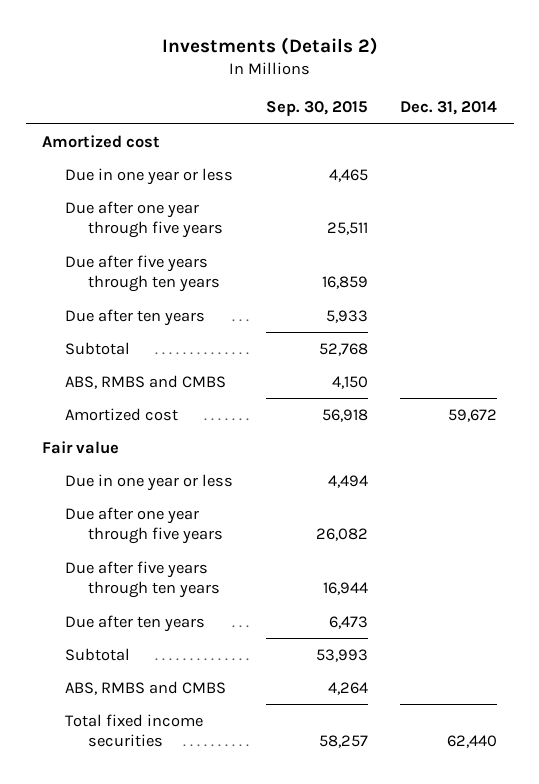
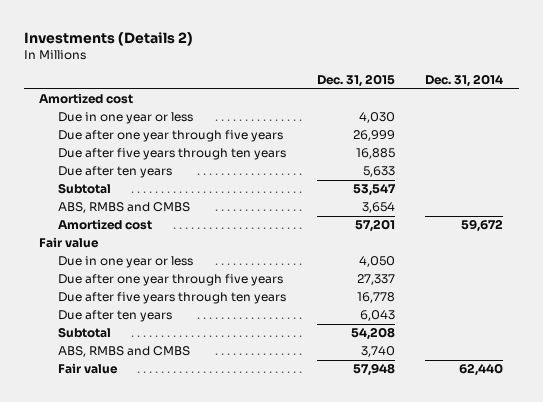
[265,101,368,117] Sep. 30, 2015 -> none
none -> [316,74,395,88] Dec. 31, 2015
[64,713,203,748] Total fixed income securities -> [58,363,119,375] Fair value

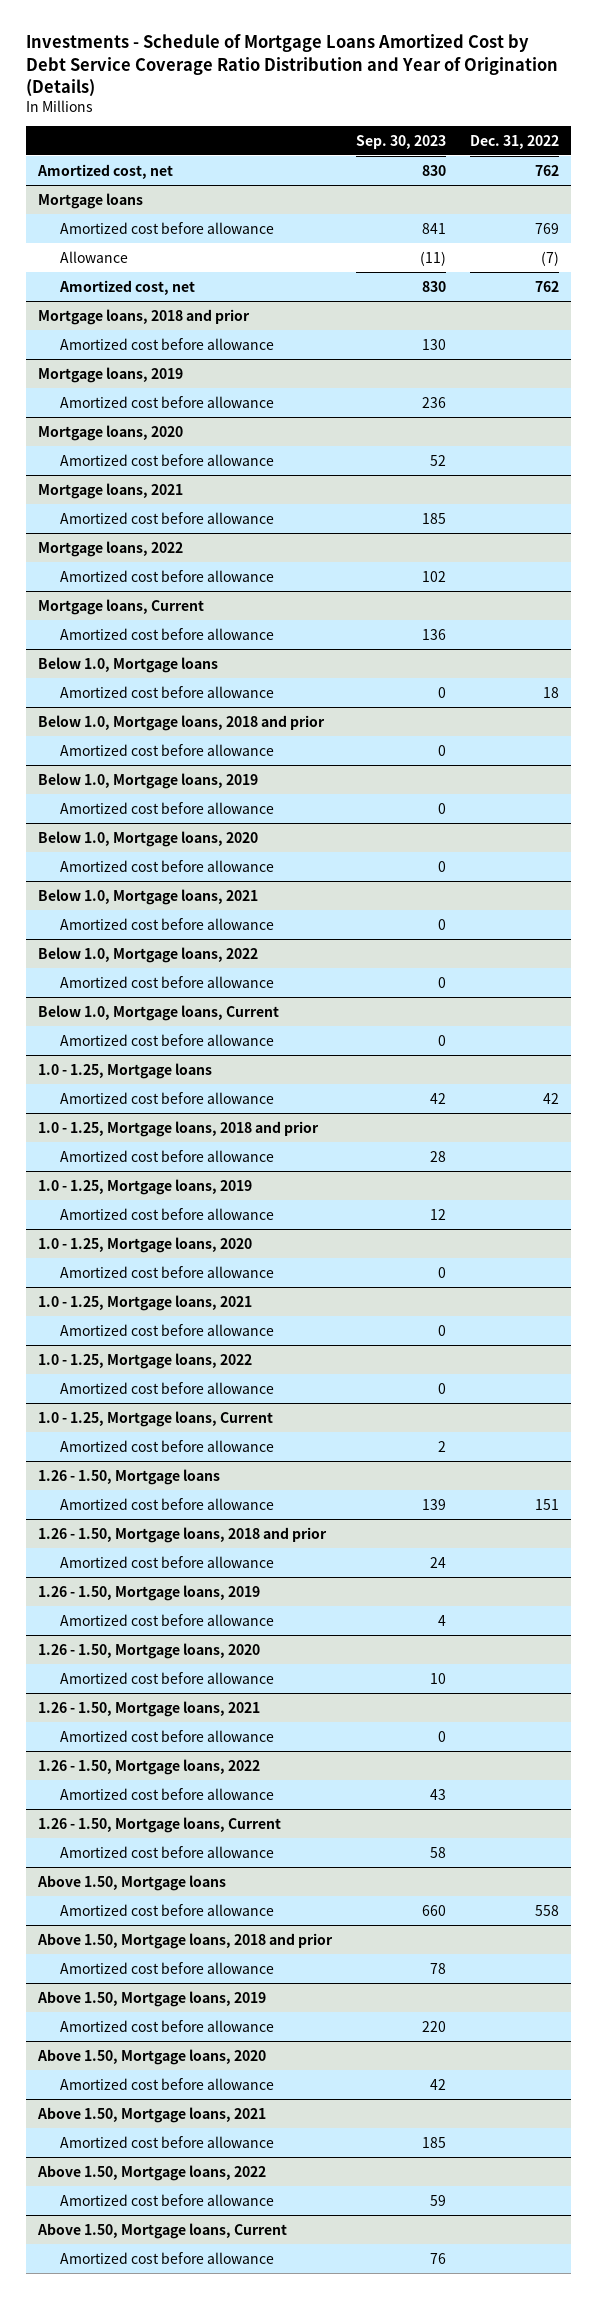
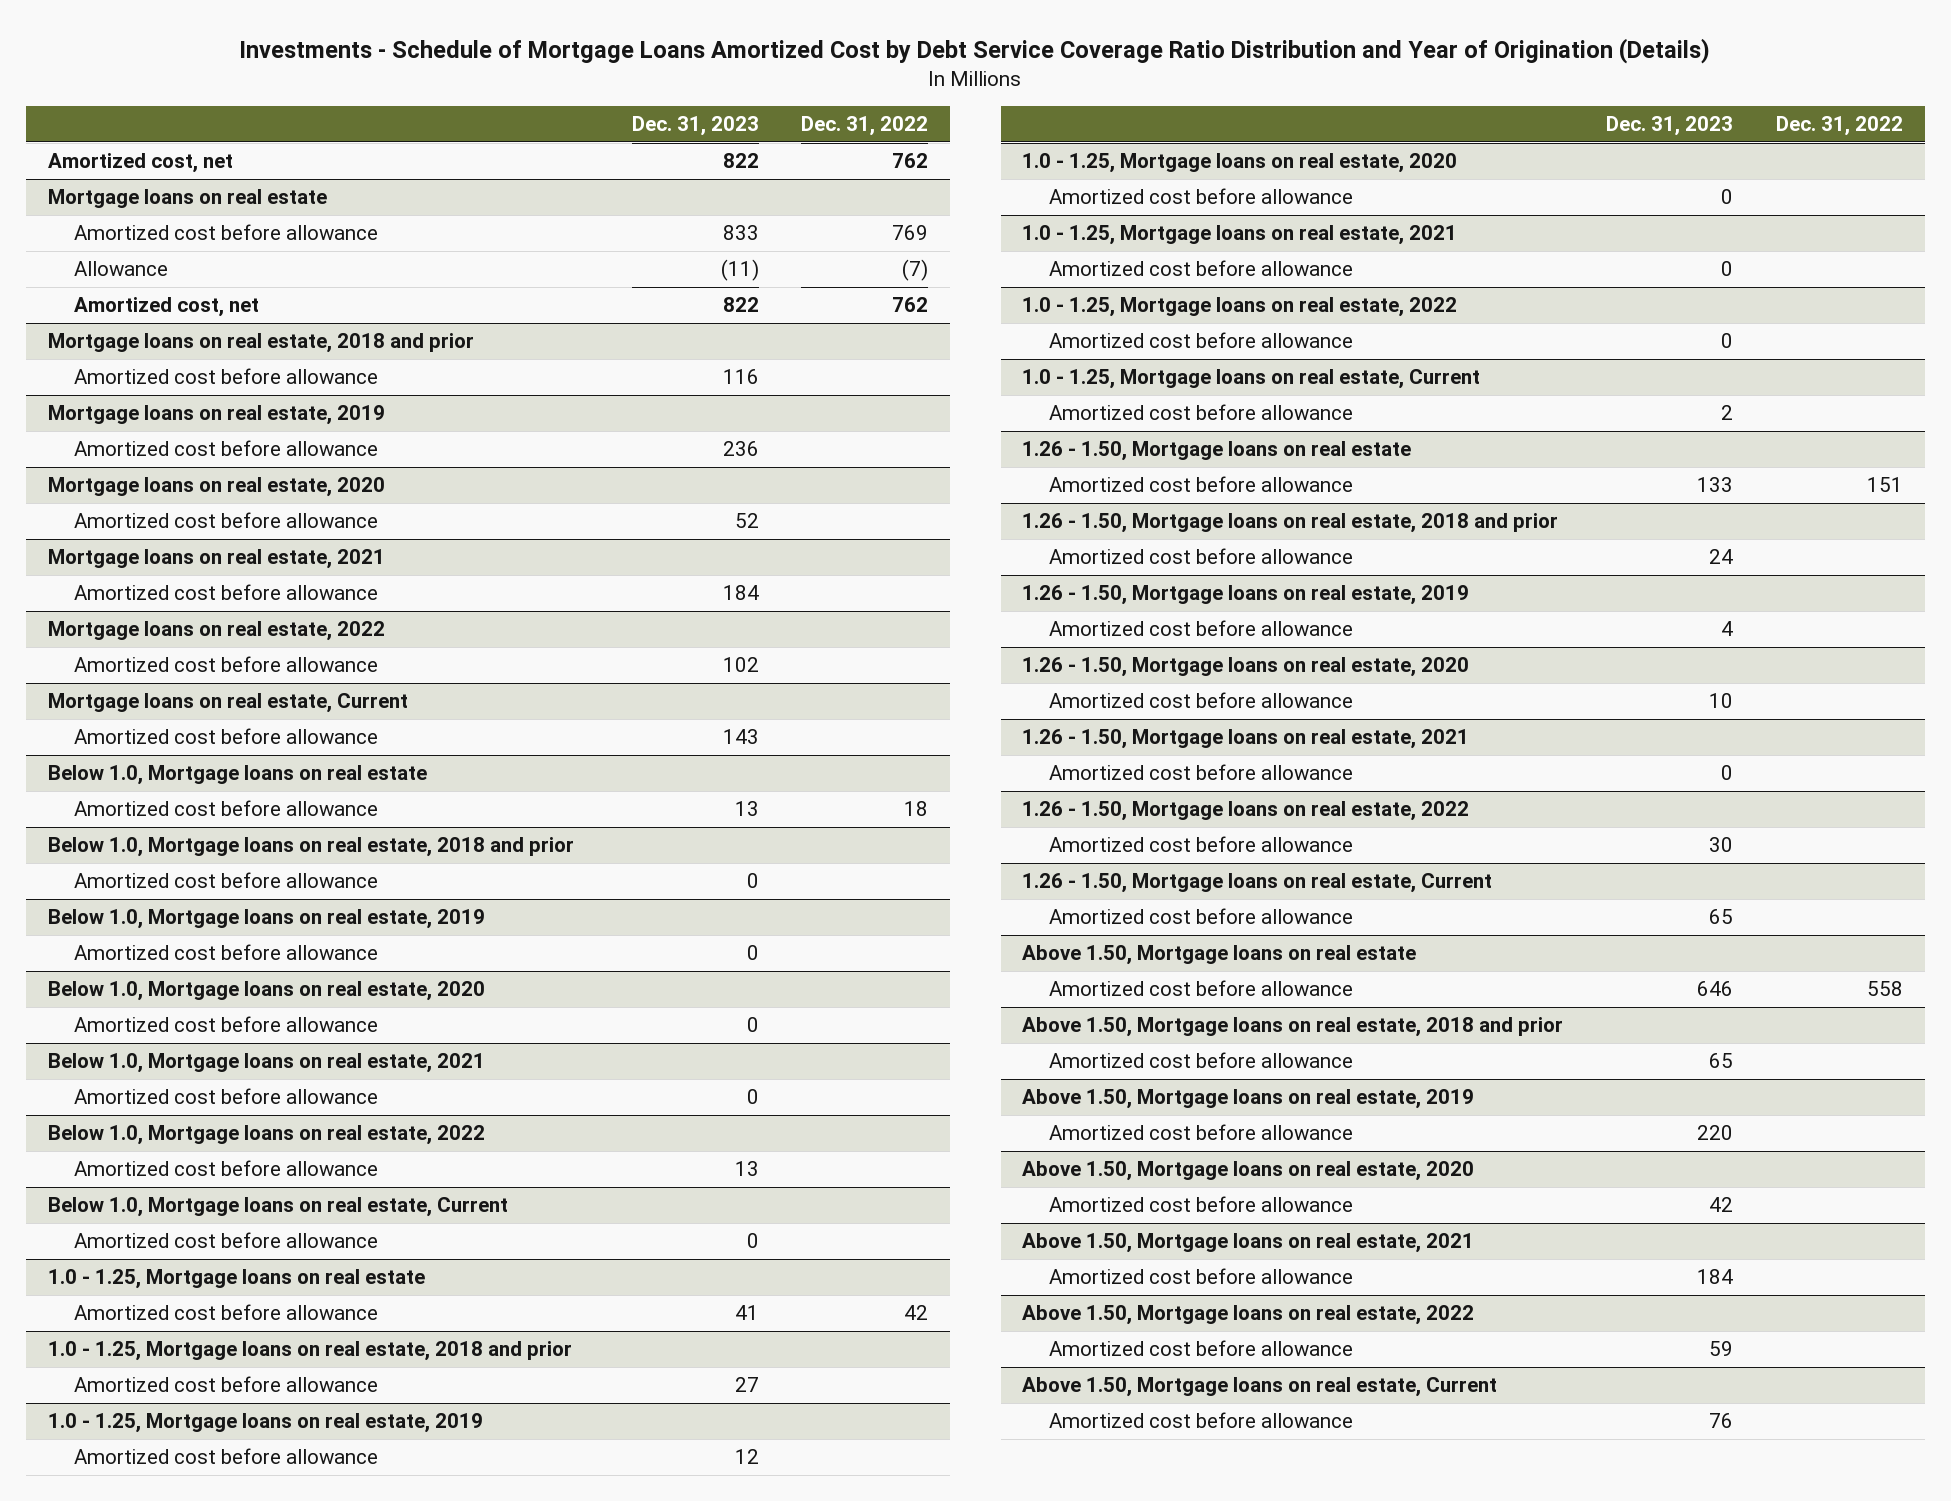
[356,134,447,149] Sep. 30, 2023 -> none
none -> [631,116,759,137] Dec. 31, 2023
[38,192,144,209] Mortgage loans -> [47,189,327,209] Mortgage loans on real estate
[38,308,251,325] Mortgage loans, 2018 and prior -> [47,333,474,354] Mortgage loans on real estate, 2018 and prior
[38,366,184,383] Mortgage loans, 2019 -> [47,405,385,426] Mortgage loans on real estate, 2019
[38,424,184,441] Mortgage loans, 2020 -> [47,477,385,498] Mortgage loans on real estate, 2020
[38,482,184,499] Mortgage loans, 2021 -> [47,549,385,570] Mortgage loans on real estate, 2021
[38,540,184,557] Mortgage loans, 2022 -> [47,621,385,642] Mortgage loans on real estate, 2022
[38,598,205,615] Mortgage loans, Current -> [47,693,408,714] Mortgage loans on real estate, Current
[38,656,219,673] Below 1.0, Mortgage loans -> [47,765,427,786] Below 1.0, Mortgage loans on real estate
[38,714,326,731] Below 1.0, Mortgage loans, 2018 and prior -> [47,837,574,858] Below 1.0, Mortgage loans on real estate, 2018 and prior
[38,772,259,789] Below 1.0, Mortgage loans, 2019 -> [47,909,485,930] Below 1.0, Mortgage loans on real estate, 2019
[38,830,259,847] Below 1.0, Mortgage loans, 2020 -> [47,981,485,1002] Below 1.0, Mortgage loans on real estate, 2020
[38,888,259,905] Below 1.0, Mortgage loans, 2021 -> [47,1053,485,1074] Below 1.0, Mortgage loans on real estate, 2021
[38,946,259,963] Below 1.0, Mortgage loans, 2022 -> [47,1125,485,1146] Below 1.0, Mortgage loans on real estate, 2022
[38,1004,280,1021] Below 1.0, Mortgage loans, Current -> [47,1197,508,1218] Below 1.0, Mortgage loans on real estate, Current
[38,1062,213,1079] 1.0 - 1.25, Mortgage loans -> [47,1269,425,1290] 1.0 - 1.25, Mortgage loans on real estate
[38,1120,320,1137] 1.0 - 1.25, Mortgage loans, 2018 and prior -> [47,1341,572,1362] 1.0 - 1.25, Mortgage loans on real estate, 2018 and prior
[38,1178,253,1195] 1.0 - 1.25, Mortgage loans, 2019 -> [47,1413,483,1434] 1.0 - 1.25, Mortgage loans on real estate, 2019
[38,1236,253,1253] 1.0 - 1.25, Mortgage loans, 2020 -> [1022,153,1458,174] 1.0 - 1.25, Mortgage loans on real estate, 2020
[38,1294,253,1311] 1.0 - 1.25, Mortgage loans, 2021 -> [1022,225,1458,246] 1.0 - 1.25, Mortgage loans on real estate, 2021
[38,1352,253,1369] 1.0 - 1.25, Mortgage loans, 2022 -> [1022,297,1458,318] 1.0 - 1.25, Mortgage loans on real estate, 2022
[38,1410,274,1427] 1.0 - 1.25, Mortgage loans, Current -> [1022,369,1481,390] 1.0 - 1.25, Mortgage loans on real estate, Current
[38,1468,221,1485] 1.26 - 1.50, Mortgage loans -> [1022,441,1412,462] 1.26 - 1.50, Mortgage loans on real estate
[38,1526,328,1543] 1.26 - 1.50, Mortgage loans, 2018 and prior -> [1022,513,1559,534] 1.26 - 1.50, Mortgage loans on real estate, 2018 and prior
[38,1584,261,1601] 1.26 - 1.50, Mortgage loans, 2019 -> [1022,585,1470,606] 1.26 - 1.50, Mortgage loans on real estate, 2019
[38,1642,261,1659] 1.26 - 1.50, Mortgage loans, 2020 -> [1022,657,1470,678] 1.26 - 1.50, Mortgage loans on real estate, 2020
[38,1700,261,1717] 1.26 - 1.50, Mortgage loans, 2021 -> [1022,729,1470,750] 1.26 - 1.50, Mortgage loans on real estate, 2021
[38,1758,261,1775] 1.26 - 1.50, Mortgage loans, 2022 -> [1022,801,1470,822] 1.26 - 1.50, Mortgage loans on real estate, 2022
[38,1816,282,1833] 1.26 - 1.50, Mortgage loans, Current -> [1022,873,1493,894] 1.26 - 1.50, Mortgage loans on real estate, Current
[37,1874,227,1891] Above 1.50, Mortgage loans -> [1022,945,1417,966] Above 1.50, Mortgage loans on real estate
[37,1932,334,1949] Above 1.50, Mortgage loans, 2018 and prior -> [1022,1017,1564,1038] Above 1.50, Mortgage loans on real estate, 2018 and prior
[37,1990,267,2007] Above 1.50, Mortgage loans, 2019 -> [1022,1089,1475,1110] Above 1.50, Mortgage loans on real estate, 2019
[37,2048,267,2065] Above 1.50, Mortgage loans, 2020 -> [1022,1161,1475,1182] Above 1.50, Mortgage loans on real estate, 2020
[37,2106,267,2123] Above 1.50, Mortgage loans, 2021 -> [1022,1233,1475,1254] Above 1.50, Mortgage loans on real estate, 2021
[37,2164,267,2181] Above 1.50, Mortgage loans, 2022 -> [1022,1305,1475,1326] Above 1.50, Mortgage loans on real estate, 2022
[37,2222,288,2239] Above 1.50, Mortgage loans, Current -> [1022,1377,1498,1398] Above 1.50, Mortgage loans on real estate, Current

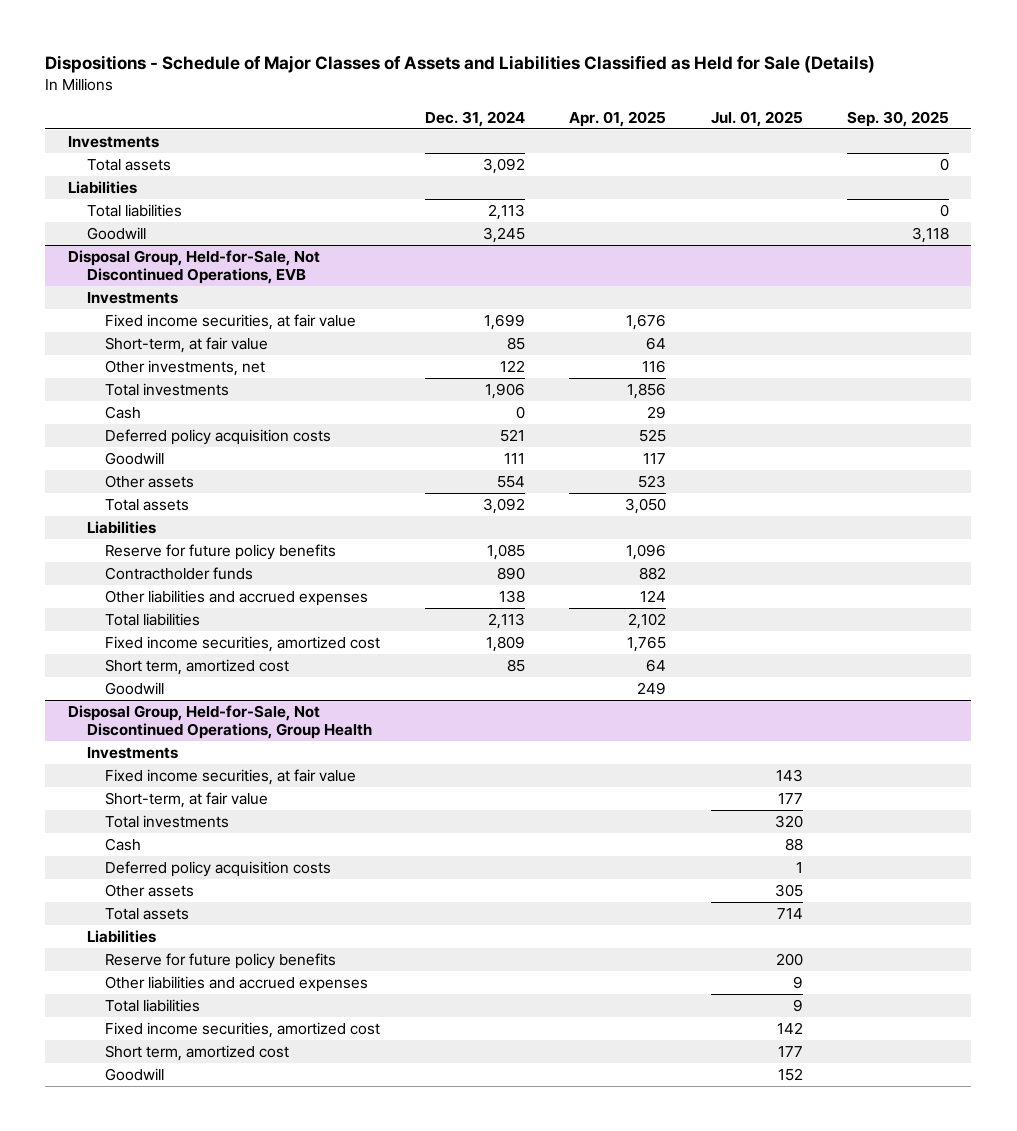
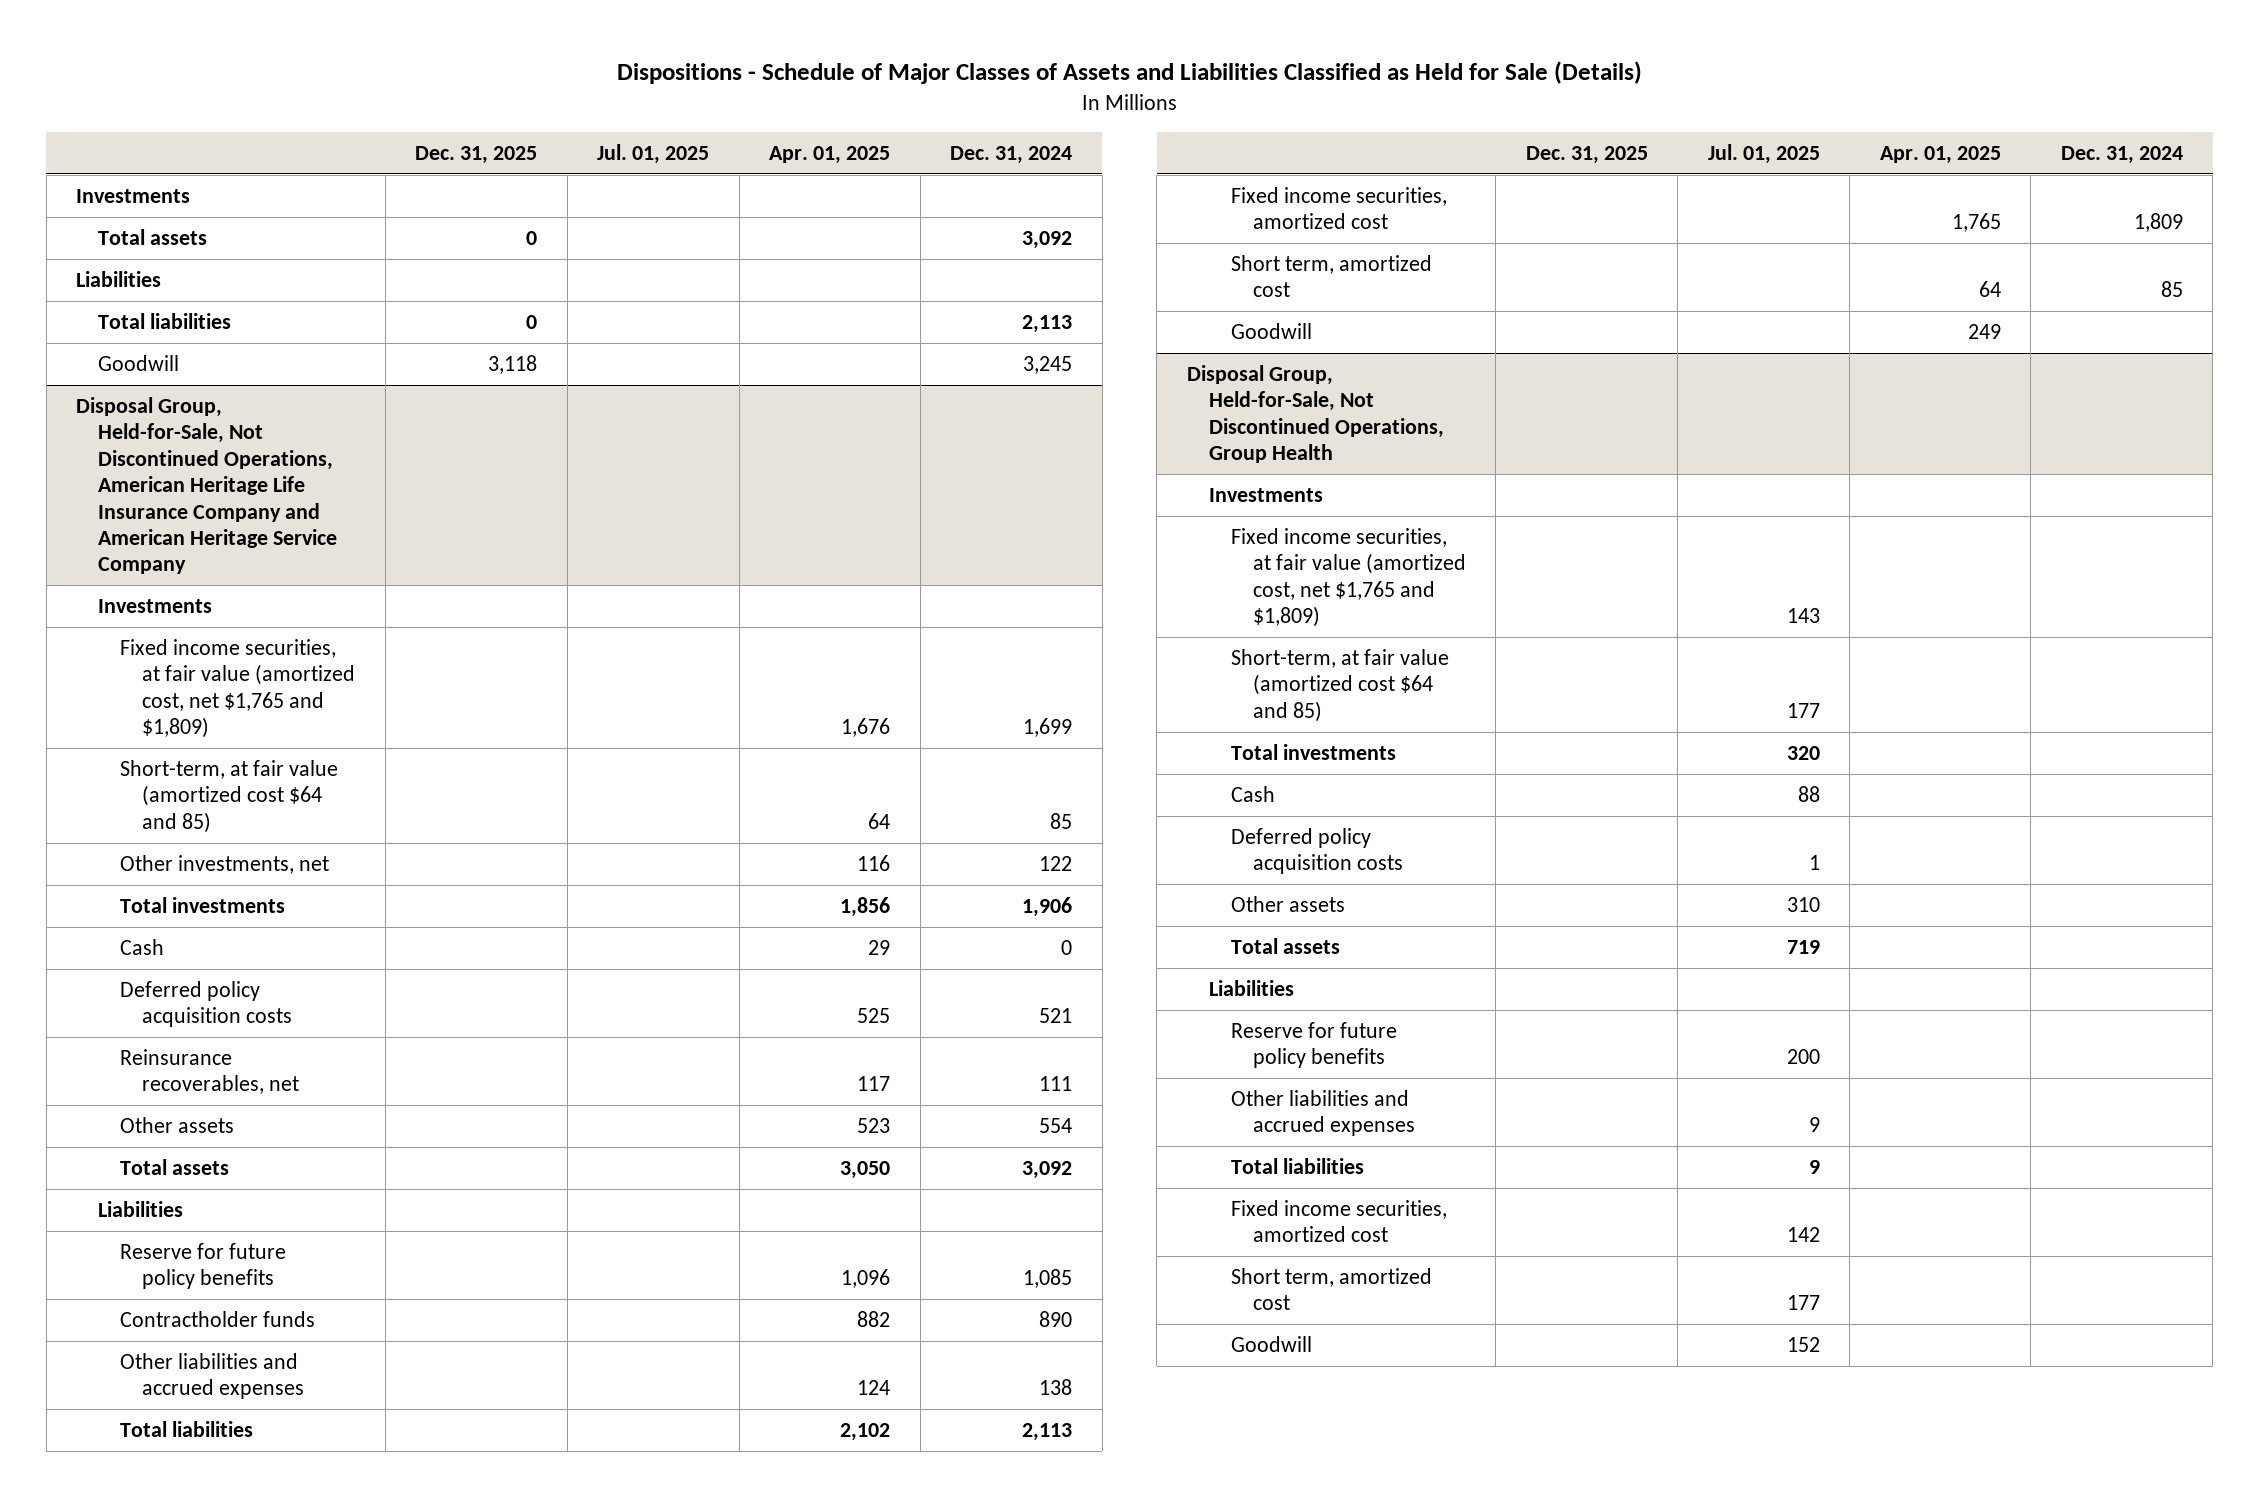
[847,110,950,127] Sep. 30, 2025 -> none
none -> [415,145,538,164] Dec. 31, 2025
[67,249,320,285] Disposal Group, Held-for-Sale, Not Discontinued Operations, EVB -> [76,397,338,575] Disposal Group, Held-for-Sale, Not Discontinued Operations, American Heritage Life Insurance Company and American Heritage Service Company
[105,313,357,330] Fixed income securities, at fair value -> [120,639,356,739] Fixed income securities, at fair value (amortized cost, net $1,765 and $1,809)
[105,336,269,353] Short-term, at fair value -> [120,760,339,833] Short-term, at fair value (amortized cost $64 and 85)
[105,451,165,465] Goodwill -> [120,1049,300,1095] Reinsurance recoverables, net
[105,768,357,785] Fixed income securities, at fair value -> [1230,528,1466,628] Fixed income securities, at fair value (amortized cost, net $1,765 and $1,809)
[105,791,269,808] Short-term, at fair value -> [1230,649,1449,722] Short-term, at fair value (amortized cost $64 and 85)
[774,883,803,897] 305 -> [1786,897,1820,913] 310
[776,907,803,919] 714 -> [1786,940,1820,955] 719

